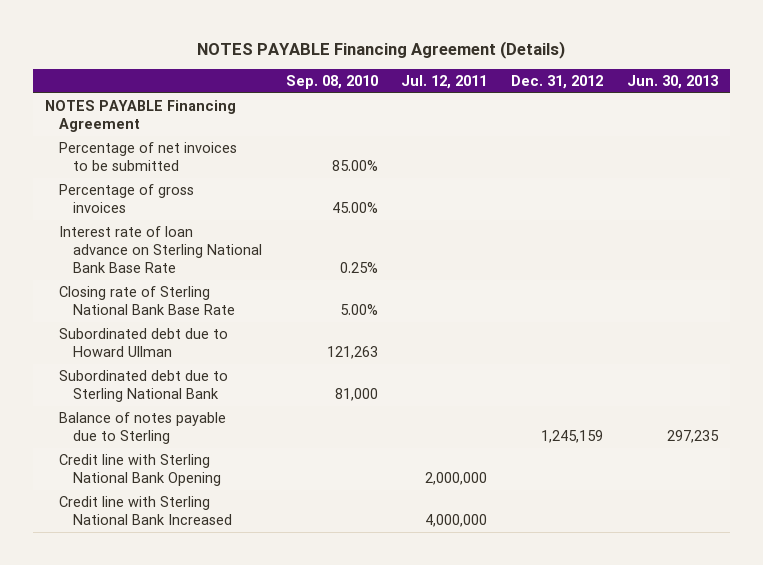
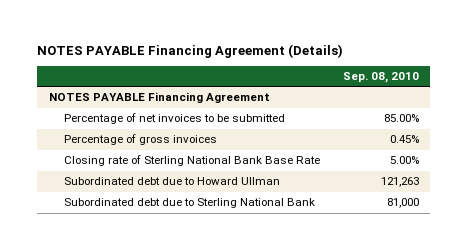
[401,75,488,90] Jul. 12, 2011 -> none
[511,75,604,90] Dec. 31, 2012 -> none
[627,75,719,90] Jun. 30, 2013 -> none
[58,225,262,273] Interest rate of loan advance on Sterling National Bank Base Rate -> none
[331,201,378,213] 45.00% -> [389,135,419,144] 0.45%
[58,411,226,444] Balance of notes payable due to Sterling -> none
[58,453,221,486] Credit line with Sterling National Bank Opening -> none
[58,495,232,525] Credit line with Sterling National Bank Increased -> none

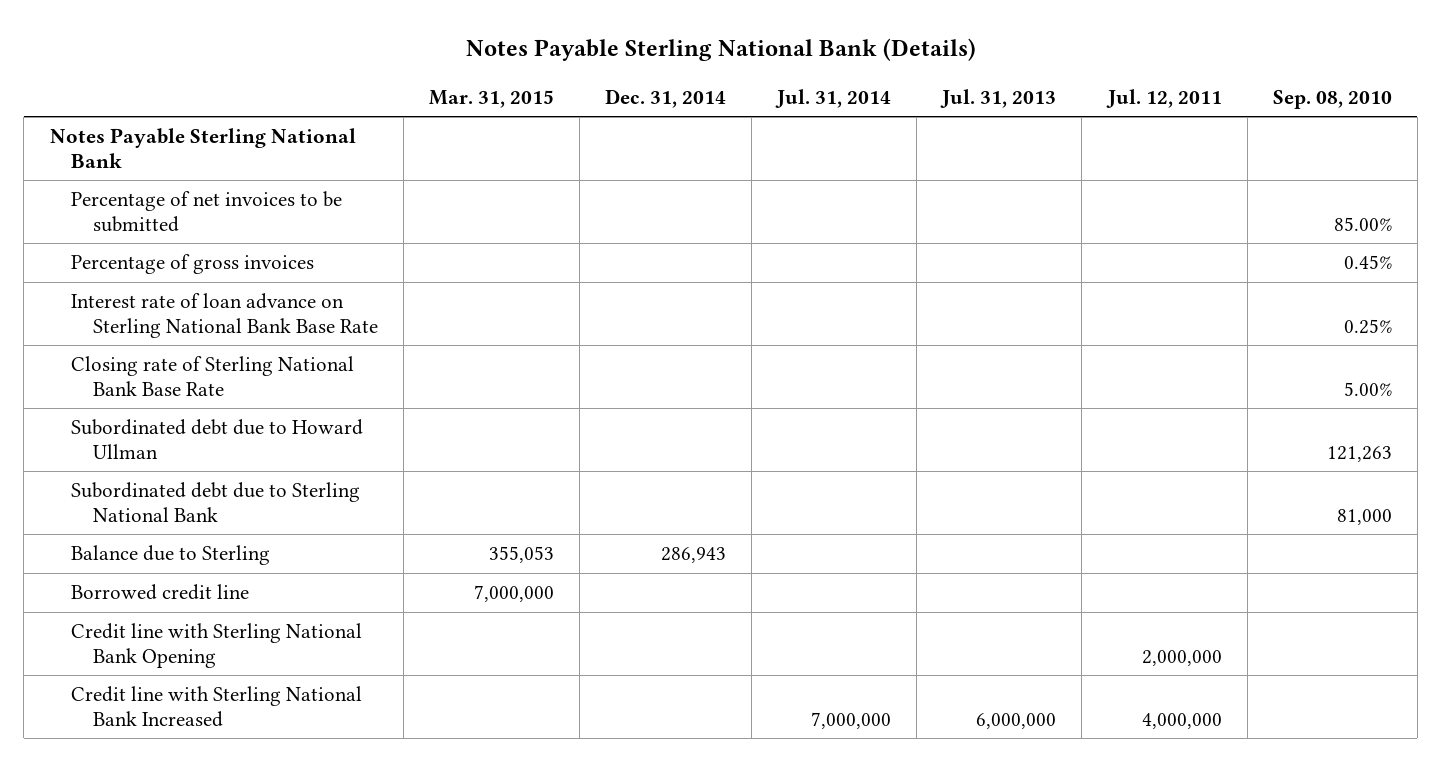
[37,43,344,58] NOTES PAYABLE Financing Agreement (Details) -> [465,38,976,62] Notes Payable Sterling National Bank (Details)
none -> [429,89,555,108] Mar. 31, 2015
none -> [605,88,727,108] Dec. 31, 2014
none -> [775,88,892,108] Jul. 31, 2014
none -> [940,88,1057,108] Jul. 31, 2013
none -> [1105,88,1222,108] Jul. 12, 2011
[48,92,270,104] NOTES PAYABLE Financing Agreement -> none
none -> [49,128,356,168] Notes Payable Sterling National Bank
none -> [71,293,378,338] Interest rate of loan advance on Sterling National Bank Base Rate
none -> [71,545,271,566] Balance due to Sterling
none -> [71,584,250,601] Borrowed credit line
none -> [71,623,363,668] Credit line with Sterling National Bank Opening
none -> [71,686,363,727] Credit line with Sterling National Bank Increased

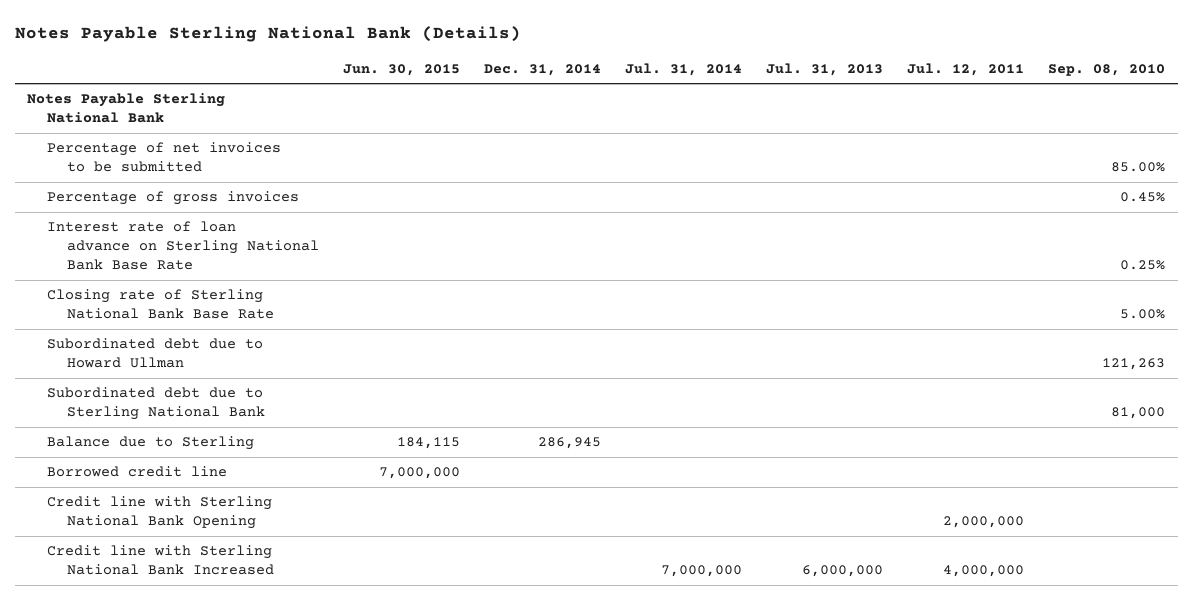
[429,89,555,108] Mar. 31, 2015 -> none
none -> [342,63,460,76] Jun. 30, 2015
[661,547,727,564] 286,943 -> [538,437,602,450] 286,945

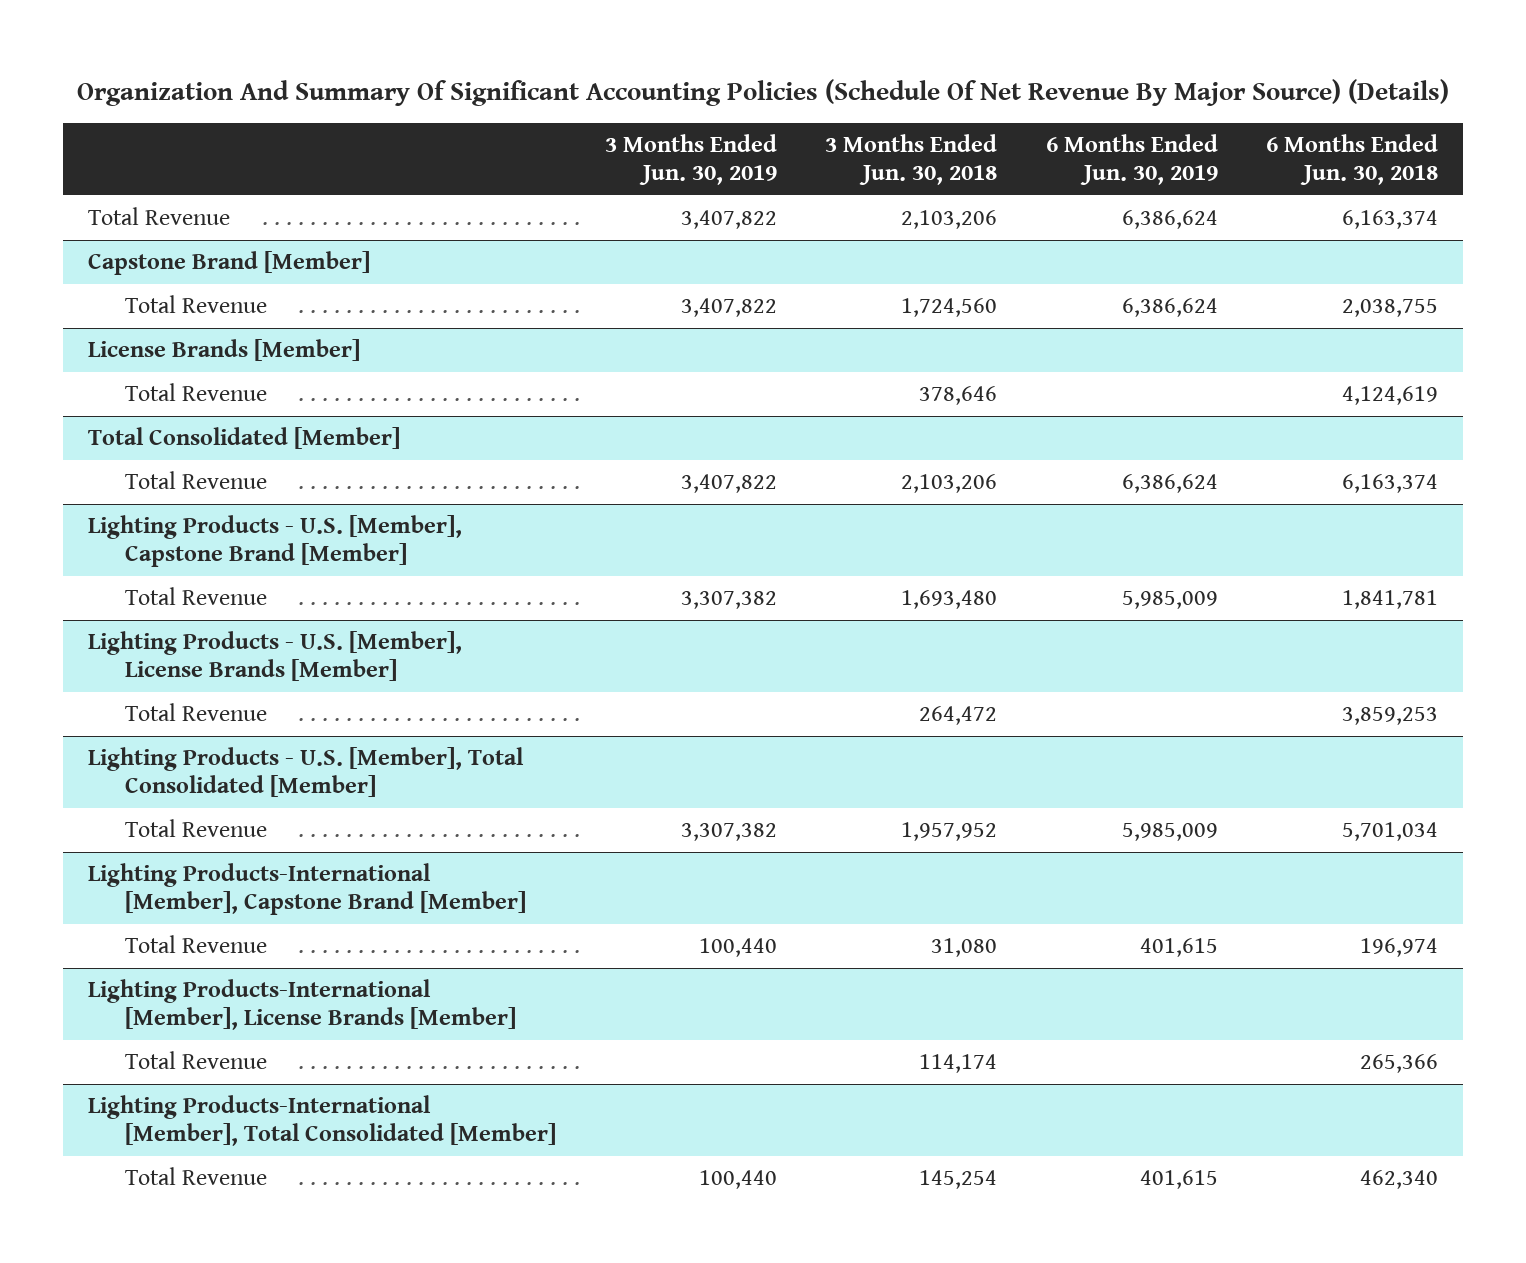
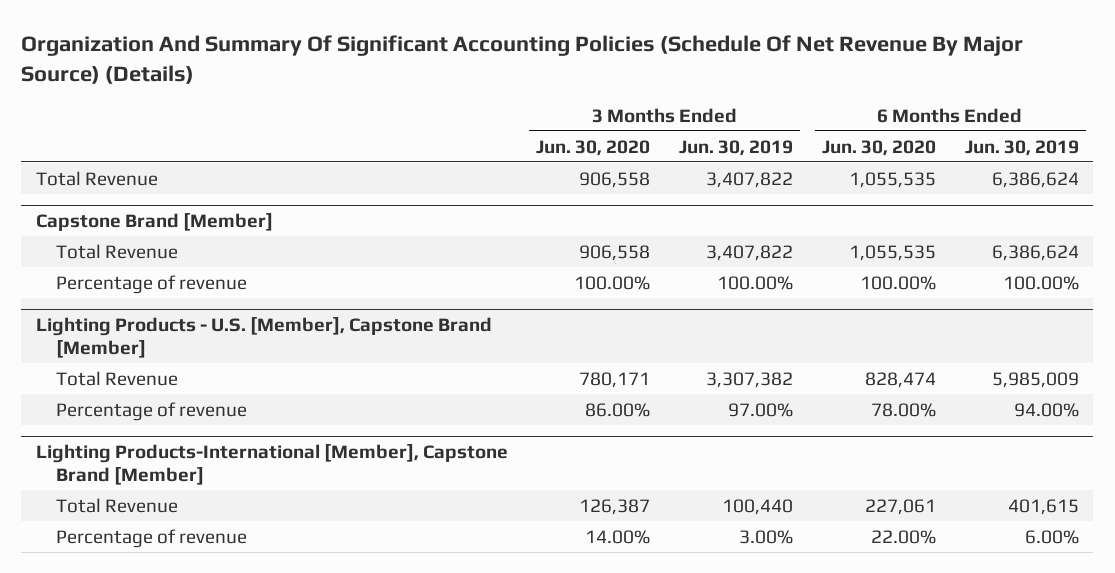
[825,134,998,185] 3 Months Ended Jun. 30, 2018 -> none
[1266,134,1439,185] 6 Months Ended Jun. 30, 2018 -> none
none -> [536,139,651,156] Jun. 30, 2020
none -> [822,139,937,156] Jun. 30, 2020
[87,339,360,362] License Brands [Member] -> none
[124,383,267,402] Total Revenue -> none
[87,427,400,450] Total Consolidated [Member] -> none
[124,471,267,490] Total Revenue -> none
none -> [56,274,248,294] Percentage of revenue
[87,631,462,681] Lighting Products - U.S. [Member], License Brands [Member] -> none
[124,703,267,722] Total Revenue -> none
[87,747,524,797] Lighting Products - U.S. [Member], Total Consolidated [Member] -> none
[124,819,267,838] Total Revenue -> none
none -> [56,401,248,421] Percentage of revenue
[87,979,516,1030] Lighting Products-International [Member], License Brands [Member] -> none
[124,1051,267,1070] Total Revenue -> none
[87,1095,556,1146] Lighting Products-International [Member], Total Consolidated [Member] -> none
[124,1167,267,1186] Total Revenue -> none
none -> [56,528,248,548] Percentage of revenue

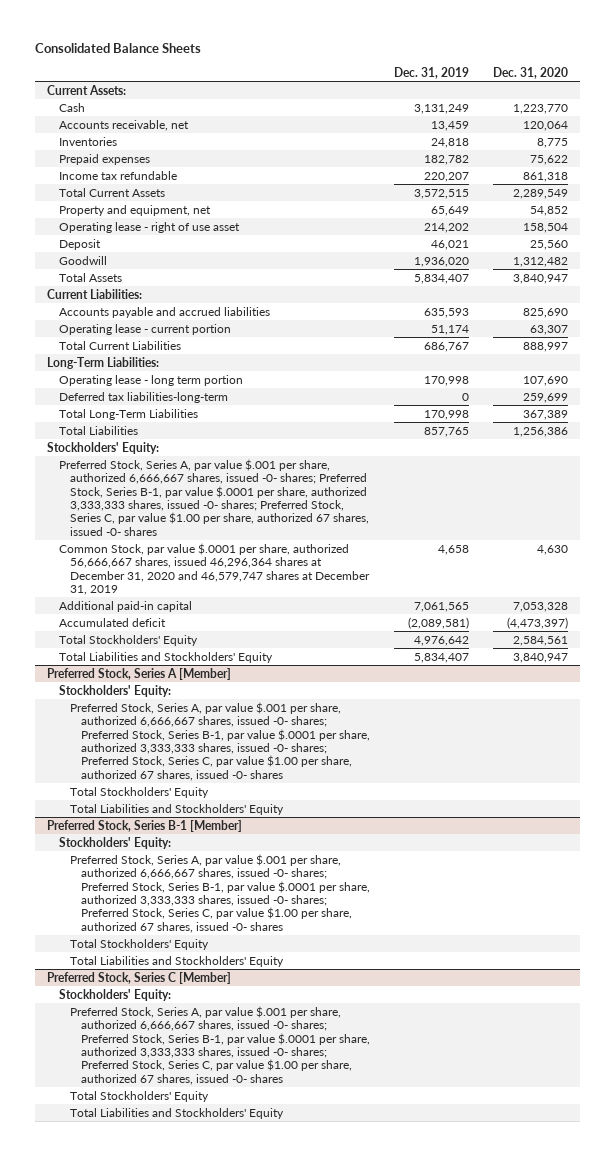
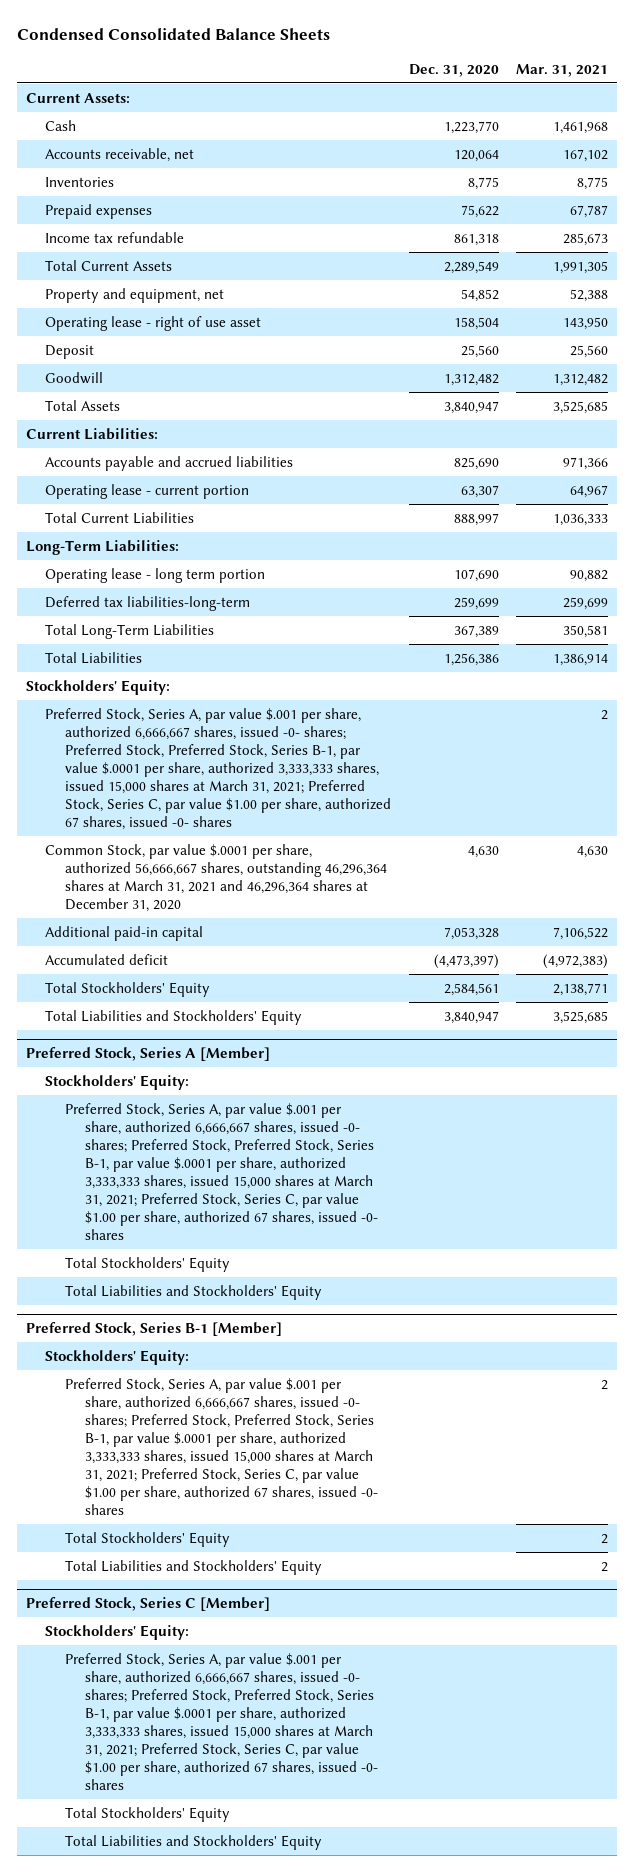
[35,43,202,54] Consolidated Balance Sheets -> [16,27,330,40] Condensed Consolidated Balance Sheets
[394,67,470,80] Dec. 31, 2019 -> none
none -> [515,63,608,77] Mar. 31, 2021
[58,458,369,536] Preferred Stock, Series A, par value $.001 per share, authorized 6,666,667 shares, issued -0- shares; Preferred Stock, Series B-1, par value $.0001 per share, authorized 3,333,333 shares, issued -0- shares; Preferred Stock, Series C, par value $1.00 per share, authorized 67 shares, issued -0- shares -> [45,707,392,831] Preferred Stock, Series A, par value $.001 per share, authorized 6,666,667 shares, issued -0- shares; Preferred Stock, Preferred Stock, Series B-1, par value $.0001 per share, authorized 3,333,333 shares, issued 15,000 shares at March 31, 2021; Preferred Stock, Series C, par value $1.00 per share, authorized 67 shares, issued -0- shares
[58,542,370,595] Common Stock, par value $.0001 per share, authorized 56,666,667 shares, issued 46,296,364 shares at December 31, 2020 and 46,579,747 shares at December 31, 2019 -> [45,843,388,912] Common Stock, par value $.0001 per share, authorized 56,666,667 shares, outstanding 46,296,364 shares at March 31, 2021 and 46,296,364 shares at December 31, 2020
[69,701,371,781] Preferred Stock, Series A, par value $.001 per share, authorized 6,666,667 shares, issued -0- shares; Preferred Stock, Series B-1, par value $.0001 per share, authorized 3,333,333 shares, issued -0- shares; Preferred Stock, Series C, par value $1.00 per share, authorized 67 shares, issued -0- shares -> [65,1102,379,1241] Preferred Stock, Series A, par value $.001 per share, authorized 6,666,667 shares, issued -0- shares; Preferred Stock, Preferred Stock, Series B-1, par value $.0001 per share, authorized 3,333,333 shares, issued 15,000 shares at March 31, 2021; Preferred Stock, Series C, par value $1.00 per share, authorized 67 shares, issued -0- shares
[69,853,371,933] Preferred Stock, Series A, par value $.001 per share, authorized 6,666,667 shares, issued -0- shares; Preferred Stock, Series B-1, par value $.0001 per share, authorized 3,333,333 shares, issued -0- shares; Preferred Stock, Series C, par value $1.00 per share, authorized 67 shares, issued -0- shares -> [65,1377,379,1516] Preferred Stock, Series A, par value $.001 per share, authorized 6,666,667 shares, issued -0- shares; Preferred Stock, Preferred Stock, Series B-1, par value $.0001 per share, authorized 3,333,333 shares, issued 15,000 shares at March 31, 2021; Preferred Stock, Series C, par value $1.00 per share, authorized 67 shares, issued -0- shares
[69,1005,371,1085] Preferred Stock, Series A, par value $.001 per share, authorized 6,666,667 shares, issued -0- shares; Preferred Stock, Series B-1, par value $.0001 per share, authorized 3,333,333 shares, issued -0- shares; Preferred Stock, Series C, par value $1.00 per share, authorized 67 shares, issued -0- shares -> [65,1652,379,1791] Preferred Stock, Series A, par value $.001 per share, authorized 6,666,667 shares, issued -0- shares; Preferred Stock, Preferred Stock, Series B-1, par value $.0001 per share, authorized 3,333,333 shares, issued 15,000 shares at March 31, 2021; Preferred Stock, Series C, par value $1.00 per share, authorized 67 shares, issued -0- shares

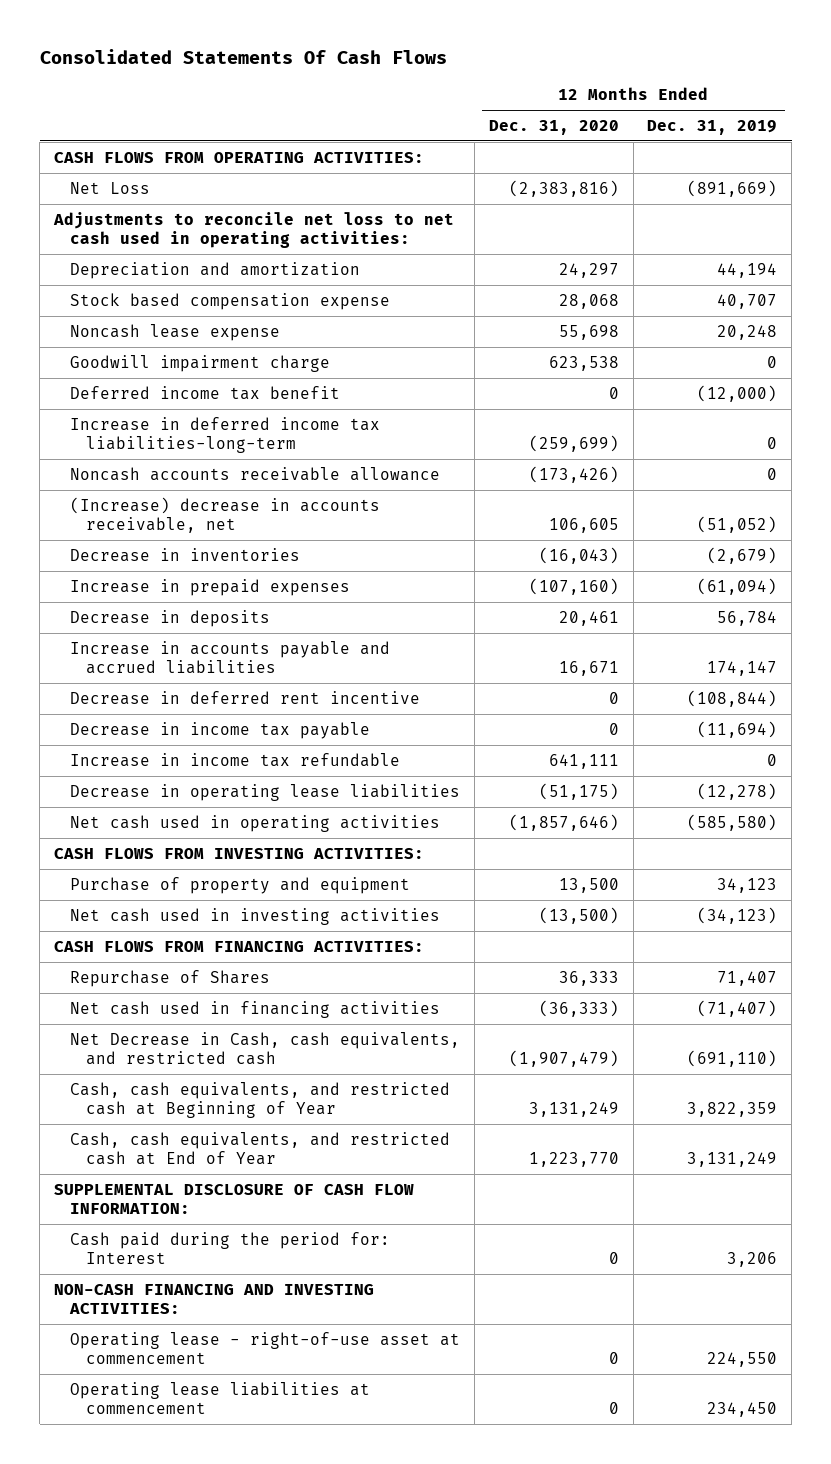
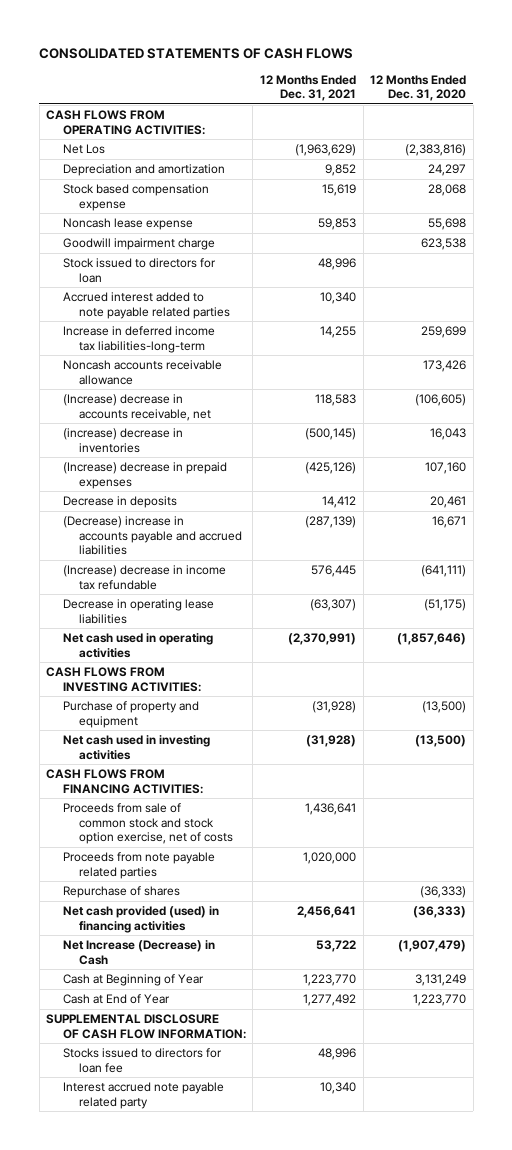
[39,48,447,64] Consolidated Statements Of Cash Flows -> [39,47,354,59] CONSOLIDATED STATEMENTS OF CASH FLOWS
[647,119,778,135] Dec. 31, 2019 -> none
none -> [259,74,356,102] 12 Months Ended Dec. 31, 2021
[52,211,454,249] Adjustments to reconcile net loss to net cash used in operating activities: -> none
[70,181,151,194] Net Loss -> [62,144,105,155] Net Los
[70,385,341,400] Deferred income tax benefit -> none
none -> [62,258,216,283] Stock issued to directors for loan
none -> [62,292,231,319] Accrued interest added to note payable related parties
[528,435,619,453] (259,699) -> [421,326,467,339] 259,699
[528,465,619,483] (173,426) -> [423,360,467,373] 173,426
[548,518,619,534] 106,605 -> [415,394,467,407] (106,605)
[70,547,301,562] Decrease in inventories -> [62,428,183,453] (increase) decrease in inventories
[538,546,619,564] (16,043) -> [430,428,467,441] 16,043
[70,578,351,596] Increase in prepaid expenses -> [62,462,227,489] (Increase) decrease in prepaid expenses
[528,577,619,595] (107,160) -> [425,462,467,475] 107,160
[70,690,421,705] Decrease in deferred rent incentive -> none
[70,721,371,739] Decrease in income tax payable -> none
[70,640,391,675] Increase in accounts payable and accrued liabilities -> [62,516,243,556] (Decrease) increase in accounts payable and accrued liabilities
[70,752,401,767] Increase in income tax refundable -> [62,565,226,590] (Increase) decrease in income tax refundable
[548,753,619,769] 641,111 -> [421,565,467,578] (641,111)
[558,877,619,893] 13,500 -> [422,701,467,714] (13,500)
none -> [62,803,234,845] Proceeds from sale of common stock and stock option exercise, net of costs
none -> [62,852,215,879] Proceeds from note payable related parties
[70,969,271,987] Repurchase of Shares -> [62,886,180,899] Repurchase of shares
[558,970,619,986] 36,333 -> [420,886,467,899] (36,333)
[70,1000,441,1018] Net cash used in financing activities -> [62,906,219,933] Net cash provided (used) in financing activities
[70,1031,461,1066] Net Decrease in Cash, cash equivalents, and restricted cash -> [62,940,215,965] Net Increase (Decrease) in Cash
[70,1081,451,1119] Cash, cash equivalents, and restricted cash at Beginning of Year -> [62,974,204,987] Cash at Beginning of Year
[70,1131,451,1166] Cash, cash equivalents, and restricted cash at End of Year -> [62,994,170,1005] Cash at End of Year
[70,1231,391,1265] Cash paid during the period for: Interest -> none
[53,1283,374,1315] NON-CASH FINANCING AND INVESTING ACTIVITIES: -> none
[70,1331,461,1365] Operating lease - right-of-use asset at commencement -> none
[70,1381,371,1415] Operating lease liabilities at commencement -> none
none -> [62,1048,222,1073] Stocks issued to directors for loan fee
none -> [62,1082,224,1109] Interest accrued note payable related party

